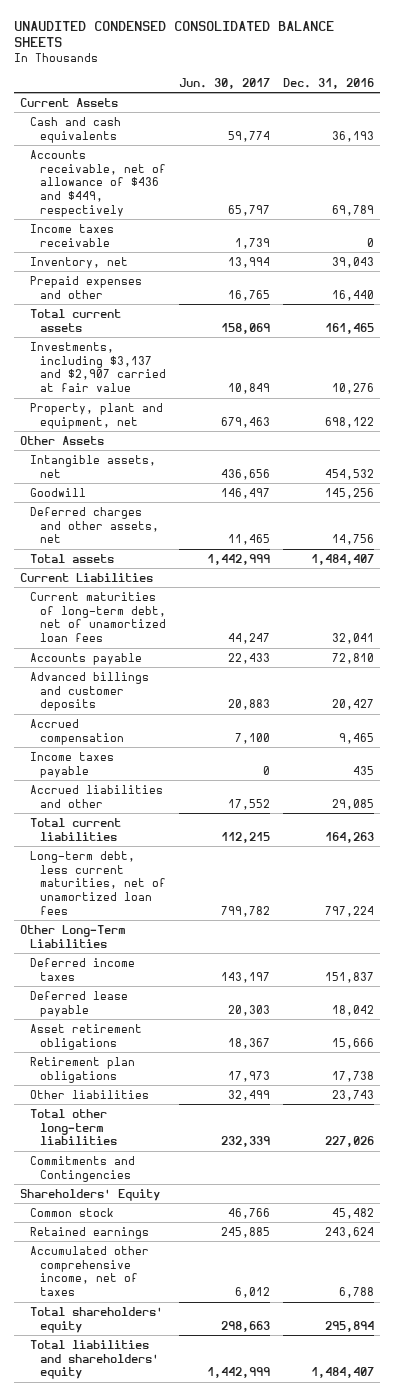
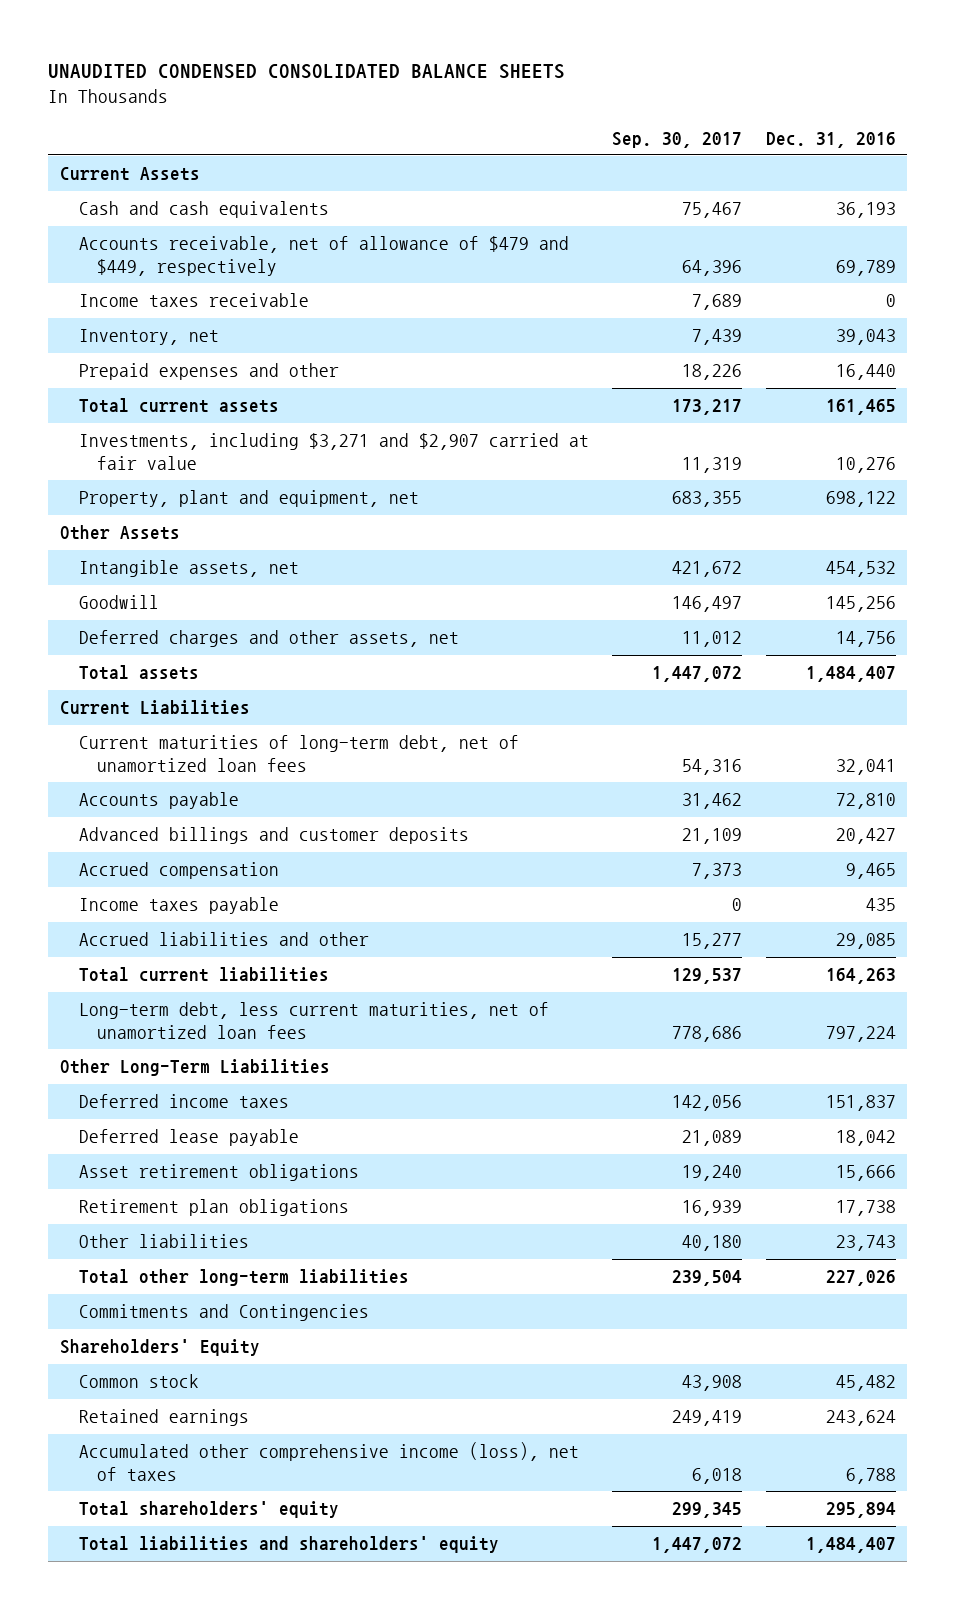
[179,77,271,89] Jun. 30, 2017 -> none
none -> [612,131,743,148] Sep. 30, 2017
[30,149,167,217] Accounts receivable, net of allowance of $436 and $449, respectively -> [78,236,569,276] Accounts receivable, net of allowance of $479 and $449, respectively
[30,341,167,393] Investments, including $3,137 and $2,907 carried at fair value -> [78,433,589,470] Investments, including $3,271 and $2,907 carried at fair value
[30,1245,150,1297] Accumulated other comprehensive income, net of taxes -> [78,1442,579,1481] Accumulated other comprehensive income (loss), net of taxes

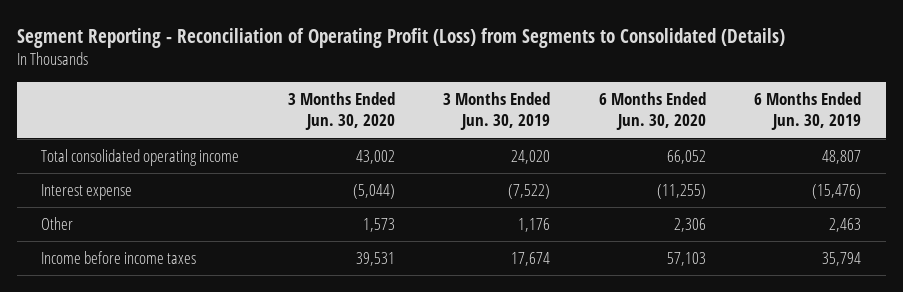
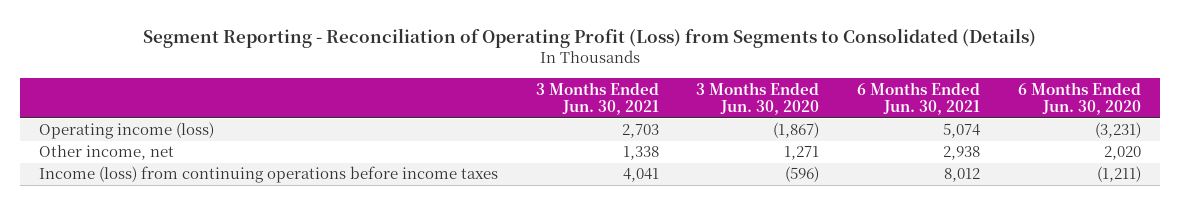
[443,91,551,131] 3 Months Ended Jun. 30, 2019 -> none
[754,91,862,131] 6 Months Ended Jun. 30, 2019 -> none
none -> [535,81,659,116] 3 Months Ended Jun. 30, 2021
none -> [857,81,981,116] 6 Months Ended Jun. 30, 2021
[41,183,133,200] Interest expense -> none
[41,148,240,166] Total consolidated operating income -> [38,122,214,140] Operating income (loss)
[355,149,395,164] 43,002 -> [773,122,820,139] (1,867)
[666,149,706,164] 66,052 -> [1095,122,1142,139] (3,231)
[41,216,74,230] Other -> [38,145,174,161] Other income, net
[362,217,395,232] 1,573 -> [784,146,820,161] 1,271
[673,217,706,232] 2,306 -> [1104,146,1142,161] 2,020
[41,250,197,264] Income before income taxes -> [38,166,498,184] Income (loss) from continuing operations before income taxes
[355,251,395,266] 39,531 -> [785,166,820,183] (596)
[666,251,706,266] 57,103 -> [1097,166,1142,183] (1,211)

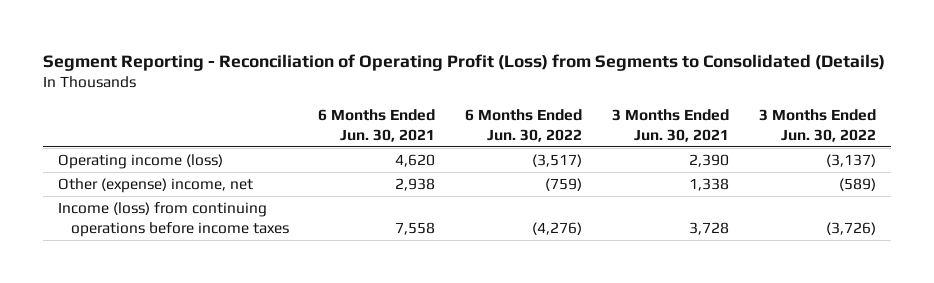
[696,81,820,116] 3 Months Ended Jun. 30, 2020 -> none
[1018,81,1142,116] 6 Months Ended Jun. 30, 2020 -> none
none -> [465,108,583,142] 6 Months Ended Jun. 30, 2022
none -> [759,108,877,142] 3 Months Ended Jun. 30, 2022
[621,124,659,139] 2,703 -> [689,154,730,168] 2,390
[943,123,981,139] 5,074 -> [395,154,436,168] 4,620
[38,145,174,161] Other income, net -> [57,178,253,194] Other (expense) income, net
[622,168,659,183] 4,041 -> [689,221,730,235] 3,728
[944,168,981,183] 8,012 -> [395,221,436,235] 7,558

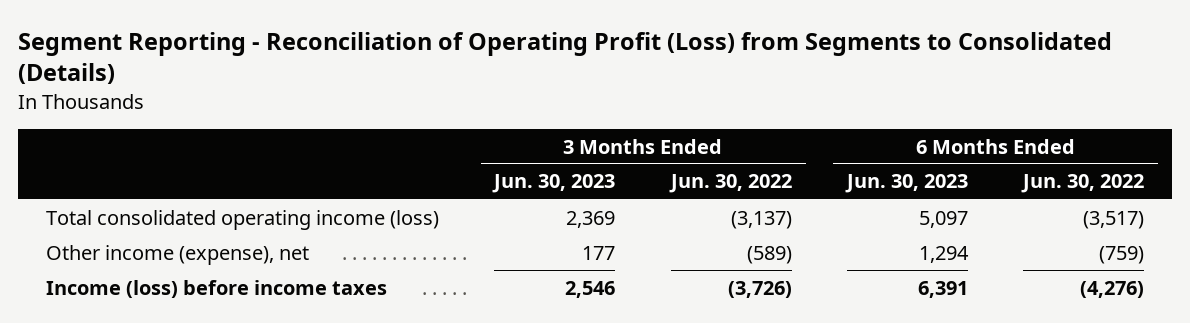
[318,108,436,142] 6 Months Ended Jun. 30, 2021 -> none
[612,108,730,142] 3 Months Ended Jun. 30, 2021 -> none
none -> [492,174,616,194] Jun. 30, 2023
none -> [845,174,969,194] Jun. 30, 2023
[57,154,223,170] Operating income (loss) -> [46,209,440,230] Total consolidated operating income (loss)
[57,178,253,194] Other (expense) income, net -> [46,244,310,265] Other income (expense), net
[57,202,289,237] Income (loss) from continuing operations before income taxes -> [46,279,388,298] Income (loss) before income taxes

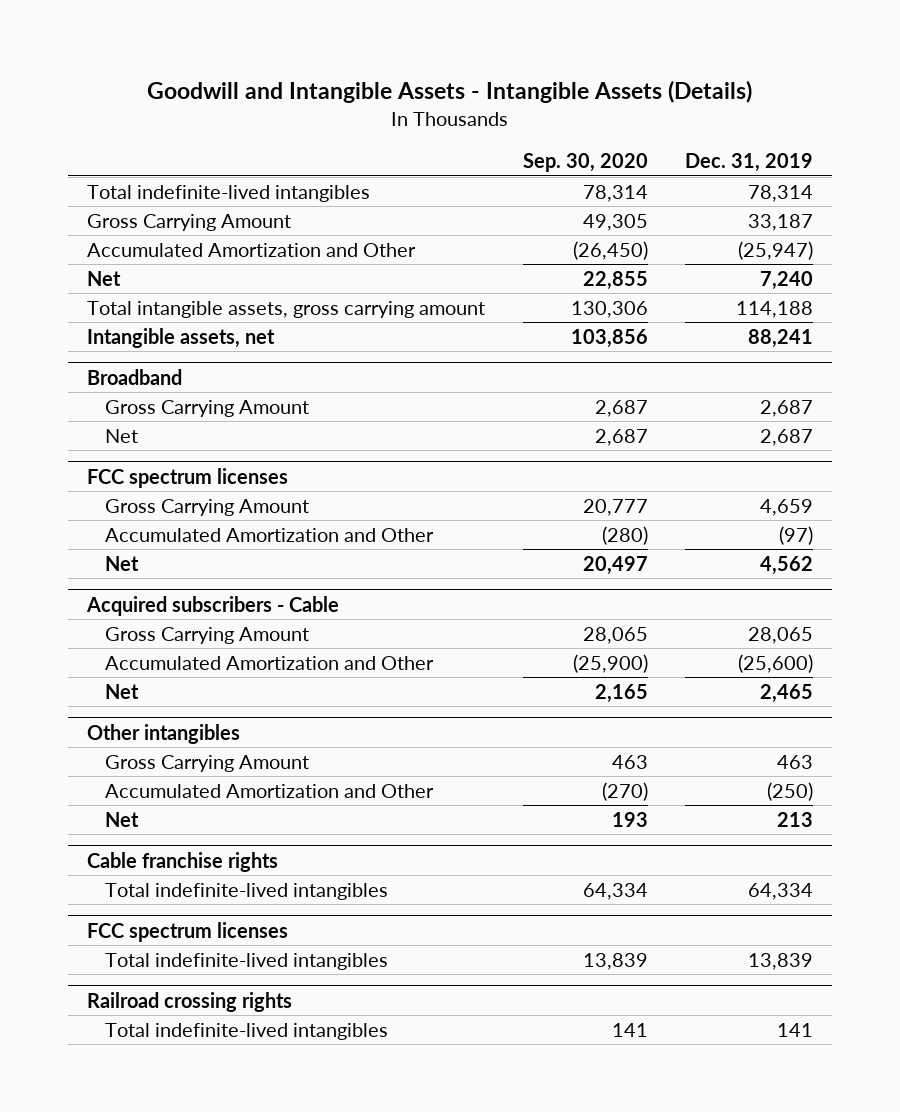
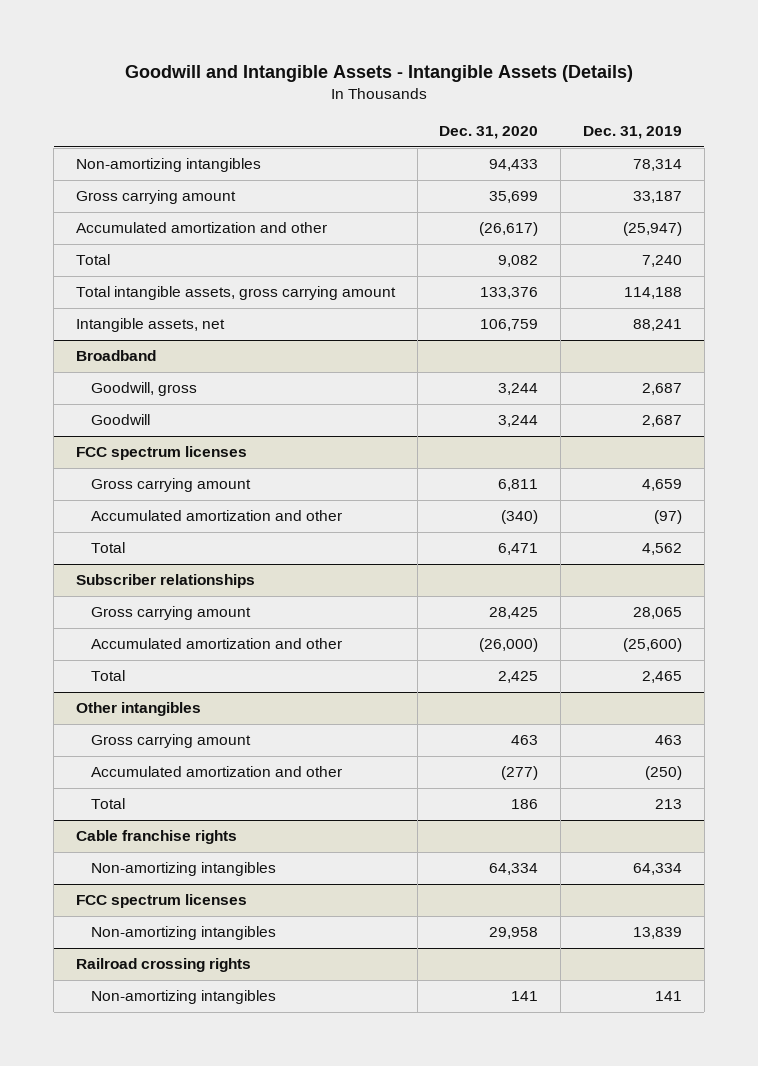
[522,153,648,173] Sep. 30, 2020 -> none
none -> [439,126,539,140] Dec. 31, 2020
[87,184,371,202] Total indefinite-lived intangibles -> [75,158,261,173] Non-amortizing intangibles
[87,213,292,231] Gross Carrying Amount -> [75,190,236,205] Gross carrying amount
[87,242,417,257] Accumulated Amortization and Other -> [75,222,327,234] Accumulated amortization and other
[87,270,122,286] Net -> [75,254,110,266] Total
[105,399,310,417] Gross Carrying Amount -> [91,382,198,397] Goodwill, gross
[105,428,139,443] Net -> [91,414,151,426] Goodwill
[86,595,340,616] Acquired subscribers - Cable -> none
[105,498,310,516] Gross Carrying Amount -> [91,478,252,493] Gross carrying amount
[105,527,435,542] Accumulated Amortization and Other -> [91,510,343,522] Accumulated amortization and other
[105,555,140,571] Net -> [91,542,126,554] Total
none -> [75,574,255,589] Subscriber relationships
[105,626,310,644] Gross Carrying Amount -> [91,606,252,621] Gross carrying amount
[105,655,435,670] Accumulated Amortization and Other -> [91,638,343,650] Accumulated amortization and other
[105,683,140,699] Net -> [91,670,126,682] Total
[105,754,310,772] Gross Carrying Amount -> [91,734,252,749] Gross carrying amount
[105,783,435,798] Accumulated Amortization and Other -> [91,766,343,778] Accumulated amortization and other
[105,811,140,827] Net -> [91,798,126,810] Total
[105,882,389,900] Total indefinite-lived intangibles -> [91,862,277,877] Non-amortizing intangibles
[105,952,389,970] Total indefinite-lived intangibles -> [91,926,277,941] Non-amortizing intangibles
[105,1022,389,1040] Total indefinite-lived intangibles -> [91,990,277,1005] Non-amortizing intangibles

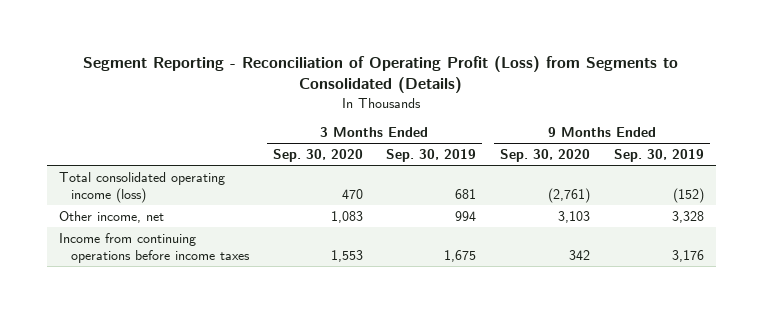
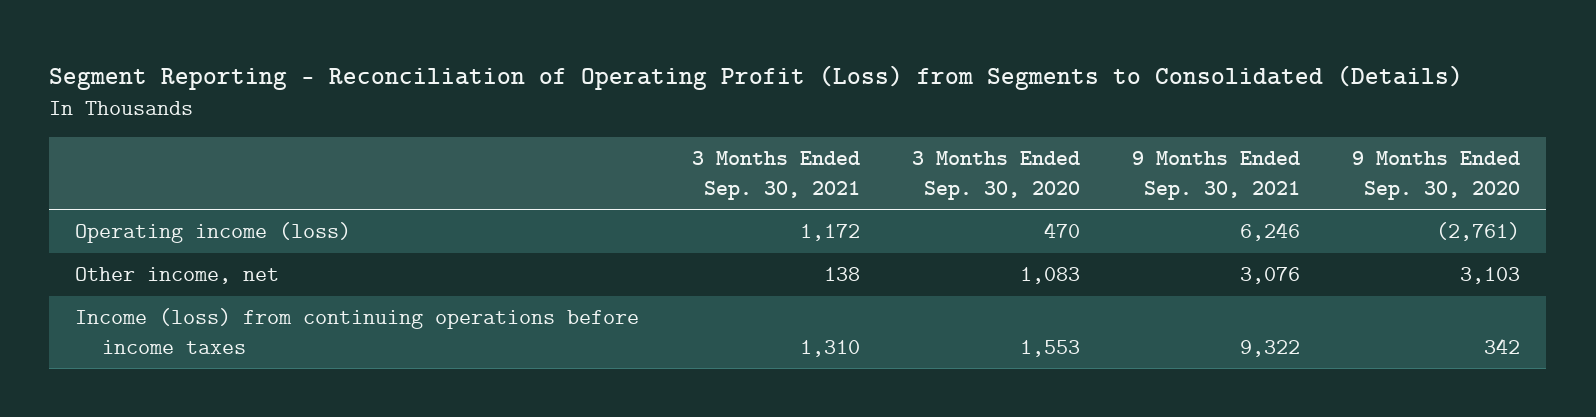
[386,148,477,162] Sep. 30, 2019 -> none
[613,148,704,162] Sep. 30, 2019 -> none
none -> [691,151,860,200] 3 Months Ended Sep. 30, 2021
none -> [1131,151,1300,200] 9 Months Ended Sep. 30, 2021
[58,171,225,203] Total consolidated operating income (loss) -> [75,222,352,244] Operating income (loss)
[58,232,250,263] Income from continuing operations before income taxes -> [75,308,640,354] Income (loss) from continuing operations before income taxes

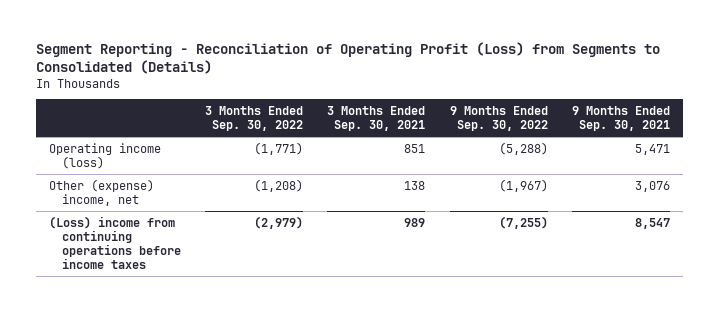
[911,151,1080,200] 3 Months Ended Sep. 30, 2020 -> none
[1352,151,1521,200] 9 Months Ended Sep. 30, 2020 -> none
none -> [205,106,304,131] 3 Months Ended Sep. 30, 2022
none -> [449,106,548,131] 9 Months Ended Sep. 30, 2022
[799,224,860,242] 1,172 -> [404,143,426,153] 851
[1239,222,1300,242] 6,246 -> [635,143,671,155] 5,471
[75,267,280,285] Other income, net -> [48,178,154,206] Other (expense) income, net
[75,308,640,354] Income (loss) from continuing operations before income taxes -> [48,215,181,269] (Loss) income from continuing operations before income taxes
[799,339,860,357] 1,310 -> [404,217,426,227] 989
[1239,339,1300,357] 9,322 -> [635,217,671,229] 8,547

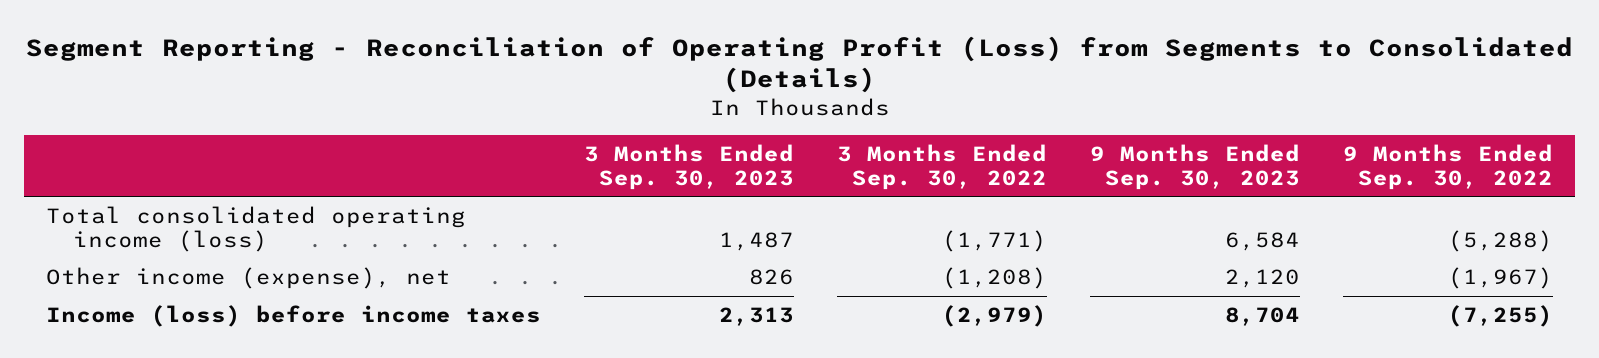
[327,106,426,131] 3 Months Ended Sep. 30, 2021 -> none
[572,106,671,131] 9 Months Ended Sep. 30, 2021 -> none
none -> [584,144,795,190] 3 Months Ended Sep. 30, 2023
none -> [1090,144,1301,190] 9 Months Ended Sep. 30, 2023
[48,142,161,169] Operating income (loss) -> [45,205,466,252] Total consolidated operating income (loss)
[48,178,154,206] Other (expense) income, net -> [45,266,451,289] Other income (expense), net
[48,215,181,269] (Loss) income from continuing operations before income taxes -> [45,304,541,327] Income (loss) before income taxes

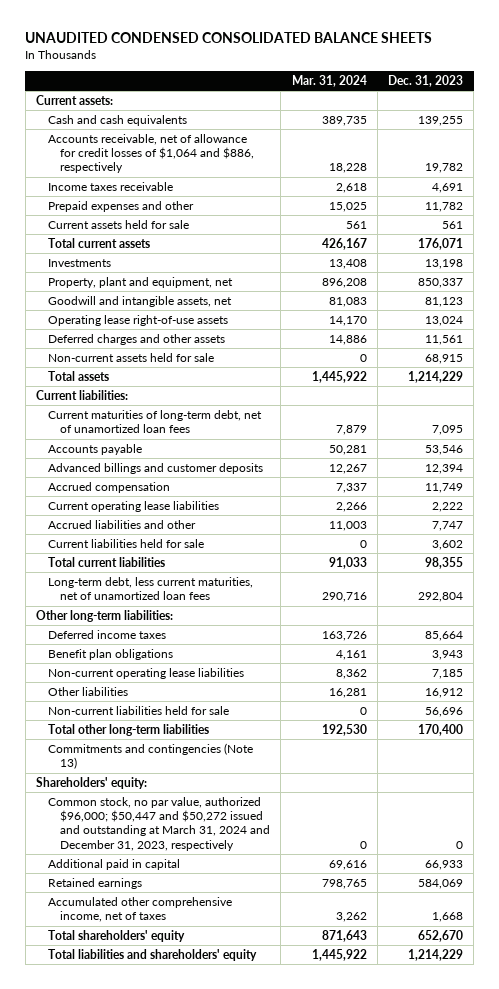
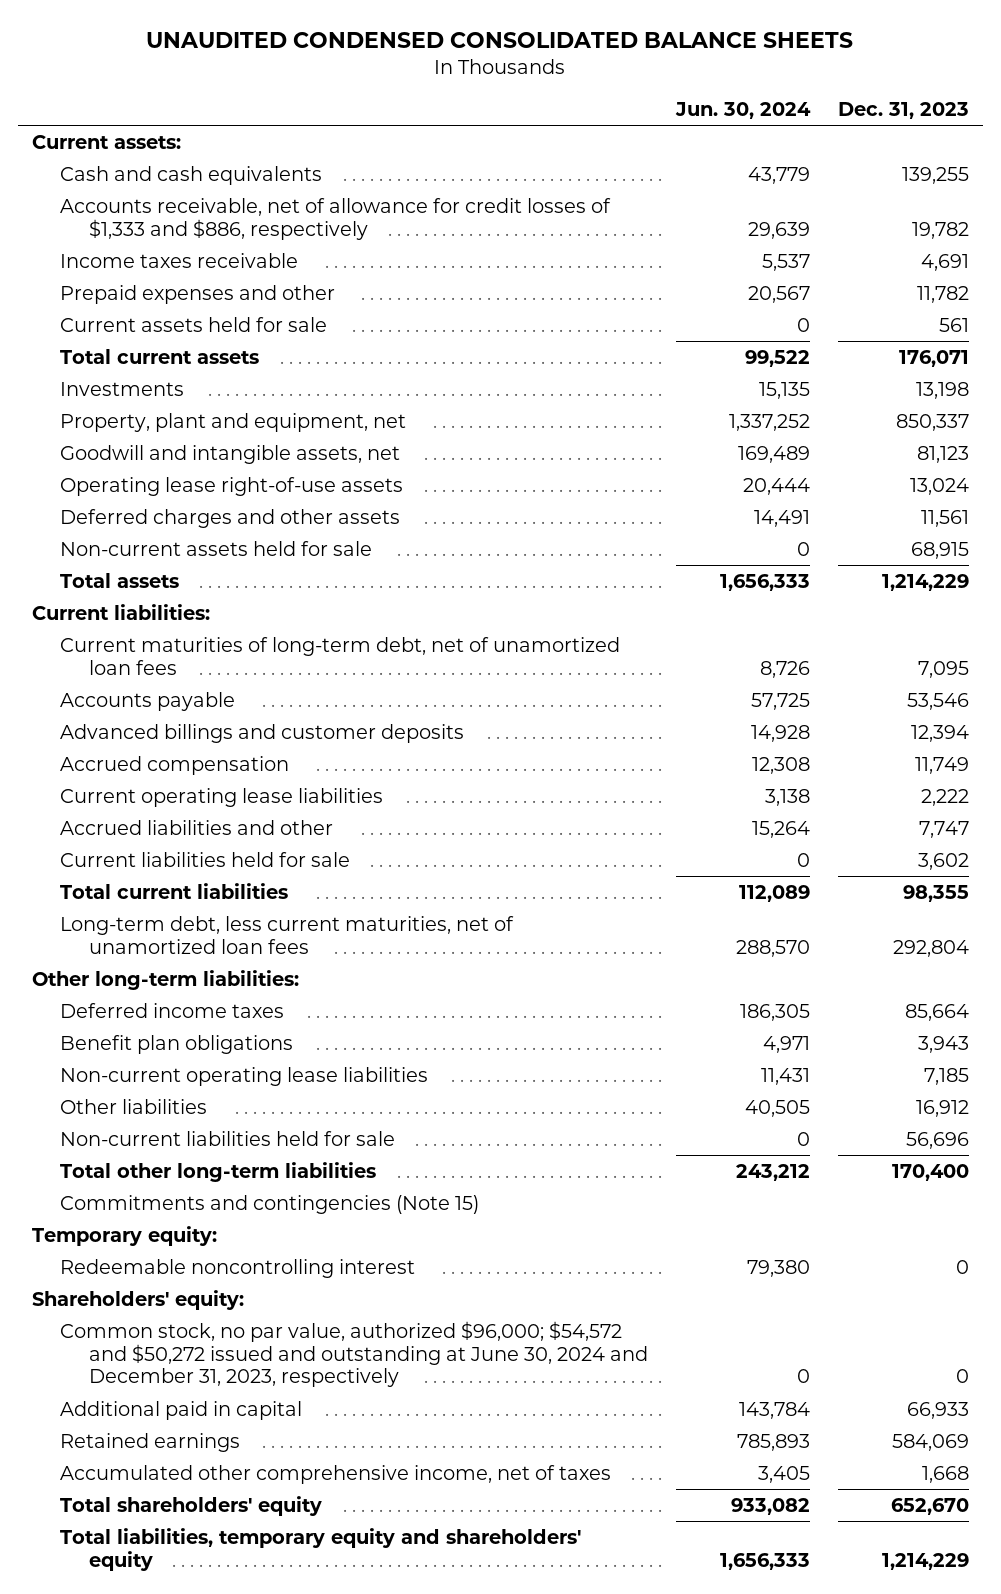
[291,74,367,87] Mar. 31, 2024 -> none
none -> [674,101,811,119] Jun. 30, 2024
[48,133,254,174] Accounts receivable, net of allowance for credit losses of $1,064 and $886, respectively -> [60,197,612,240] Accounts receivable, net of allowance for credit losses of $1,333 and $886, respectively
[48,742,254,770] Commitments and contingencies (Note 13) -> [60,1194,480,1214] Commitments and contingencies (Note 15)
none -> [31,1225,217,1246] Temporary equity:
none -> [60,1258,416,1278] Redeemable noncontrolling interest
[48,796,270,851] Common stock, no par value, authorized $96,000; $50,447 and $50,272 issued and outstanding at March 31, 2024 and December 31, 2023, respectively -> [60,1320,648,1388] Common stock, no par value, authorized $96,000; $54,572 and $50,272 issued and outstanding at June 30, 2024 and December 31, 2023, respectively
[48,948,258,961] Total liabilities and shareholders' equity -> [60,1527,582,1571] Total liabilities, temporary equity and shareholders' equity

